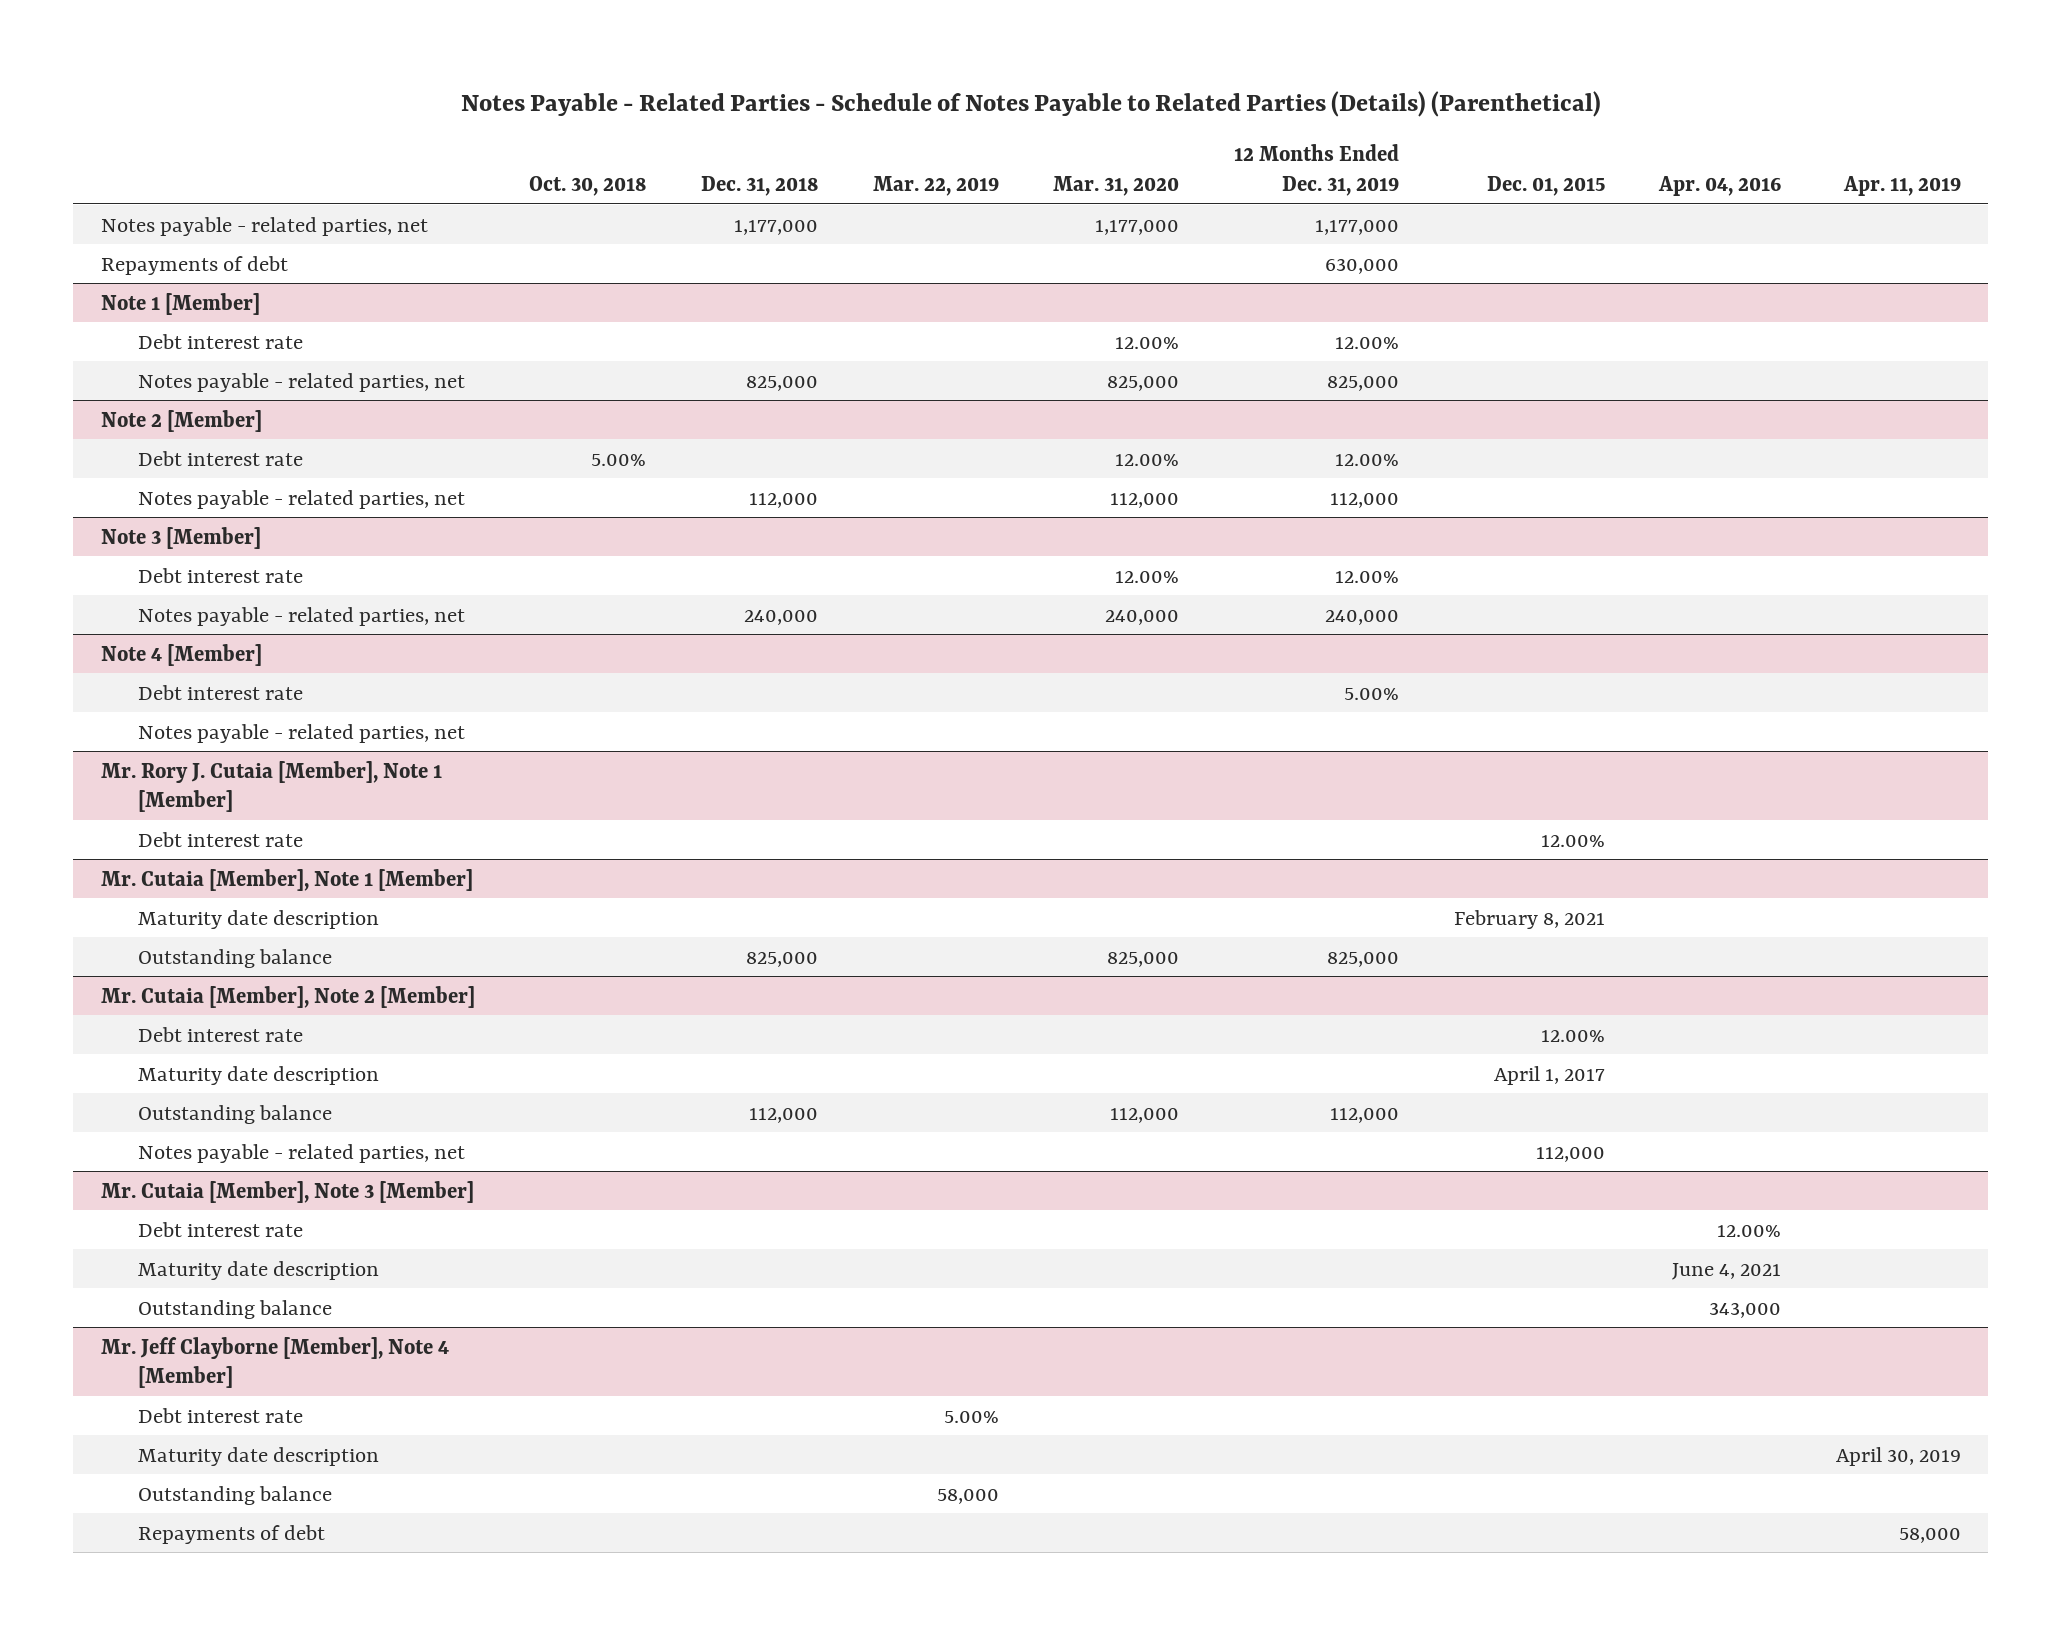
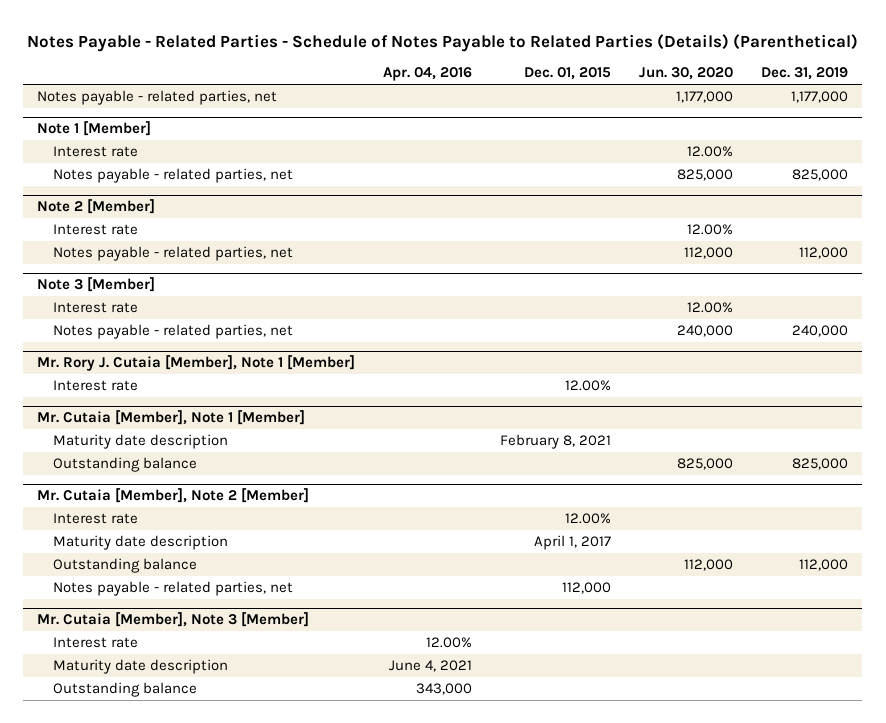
[529,176,647,197] Oct. 30, 2018 -> none
[700,176,818,197] Dec. 31, 2018 -> none
[872,176,999,197] Mar. 22, 2019 -> none
[1053,176,1180,197] Mar. 31, 2020 -> none
[1233,144,1399,197] 12 Months Ended Dec. 31, 2019 -> none
[1842,176,1961,197] Apr. 11, 2019 -> none
none -> [639,67,734,81] Jun. 30, 2020
none -> [761,67,849,81] Dec. 31, 2019
[100,255,288,275] Repayments of debt -> none
[138,333,304,349] Debt interest rate -> [53,146,139,158] Interest rate
[138,450,304,466] Debt interest rate -> [53,224,139,236] Interest rate
[138,567,304,583] Debt interest rate -> [53,302,139,314] Interest rate
[100,643,262,666] Note 4 [Member] -> none
[138,684,304,700] Debt interest rate -> none
[138,723,466,743] Notes payable - related parties, net -> none
[138,831,304,847] Debt interest rate -> [53,380,139,392] Interest rate
[138,1026,304,1042] Debt interest rate -> [53,513,139,525] Interest rate
[138,1221,304,1237] Debt interest rate -> [53,637,139,649] Interest rate
[100,1336,449,1389] Mr. Jeff Clayborne [Member], Note 4 [Member] -> none
[138,1407,304,1423] Debt interest rate -> none
[138,1446,380,1466] Maturity date description -> none
[138,1485,333,1505] Outstanding balance -> none
[138,1524,326,1544] Repayments of debt -> none

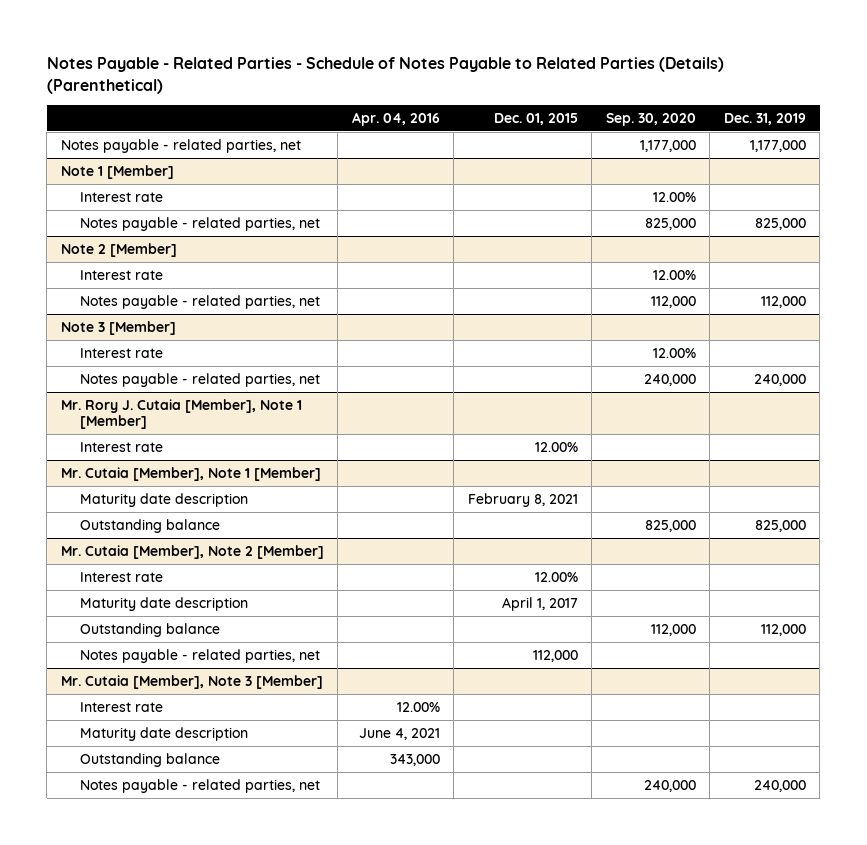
[639,67,734,81] Jun. 30, 2020 -> none
none -> [605,112,696,126] Sep. 30, 2020
none -> [80,778,321,793] Notes payable - related parties, net

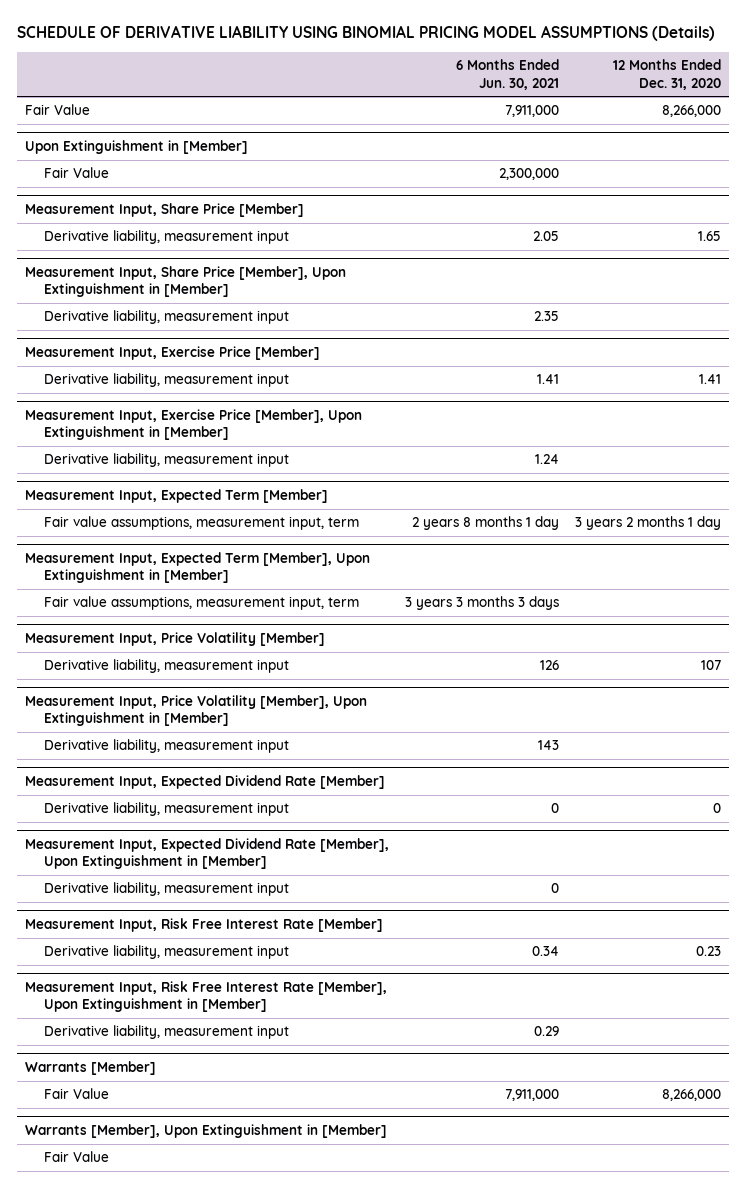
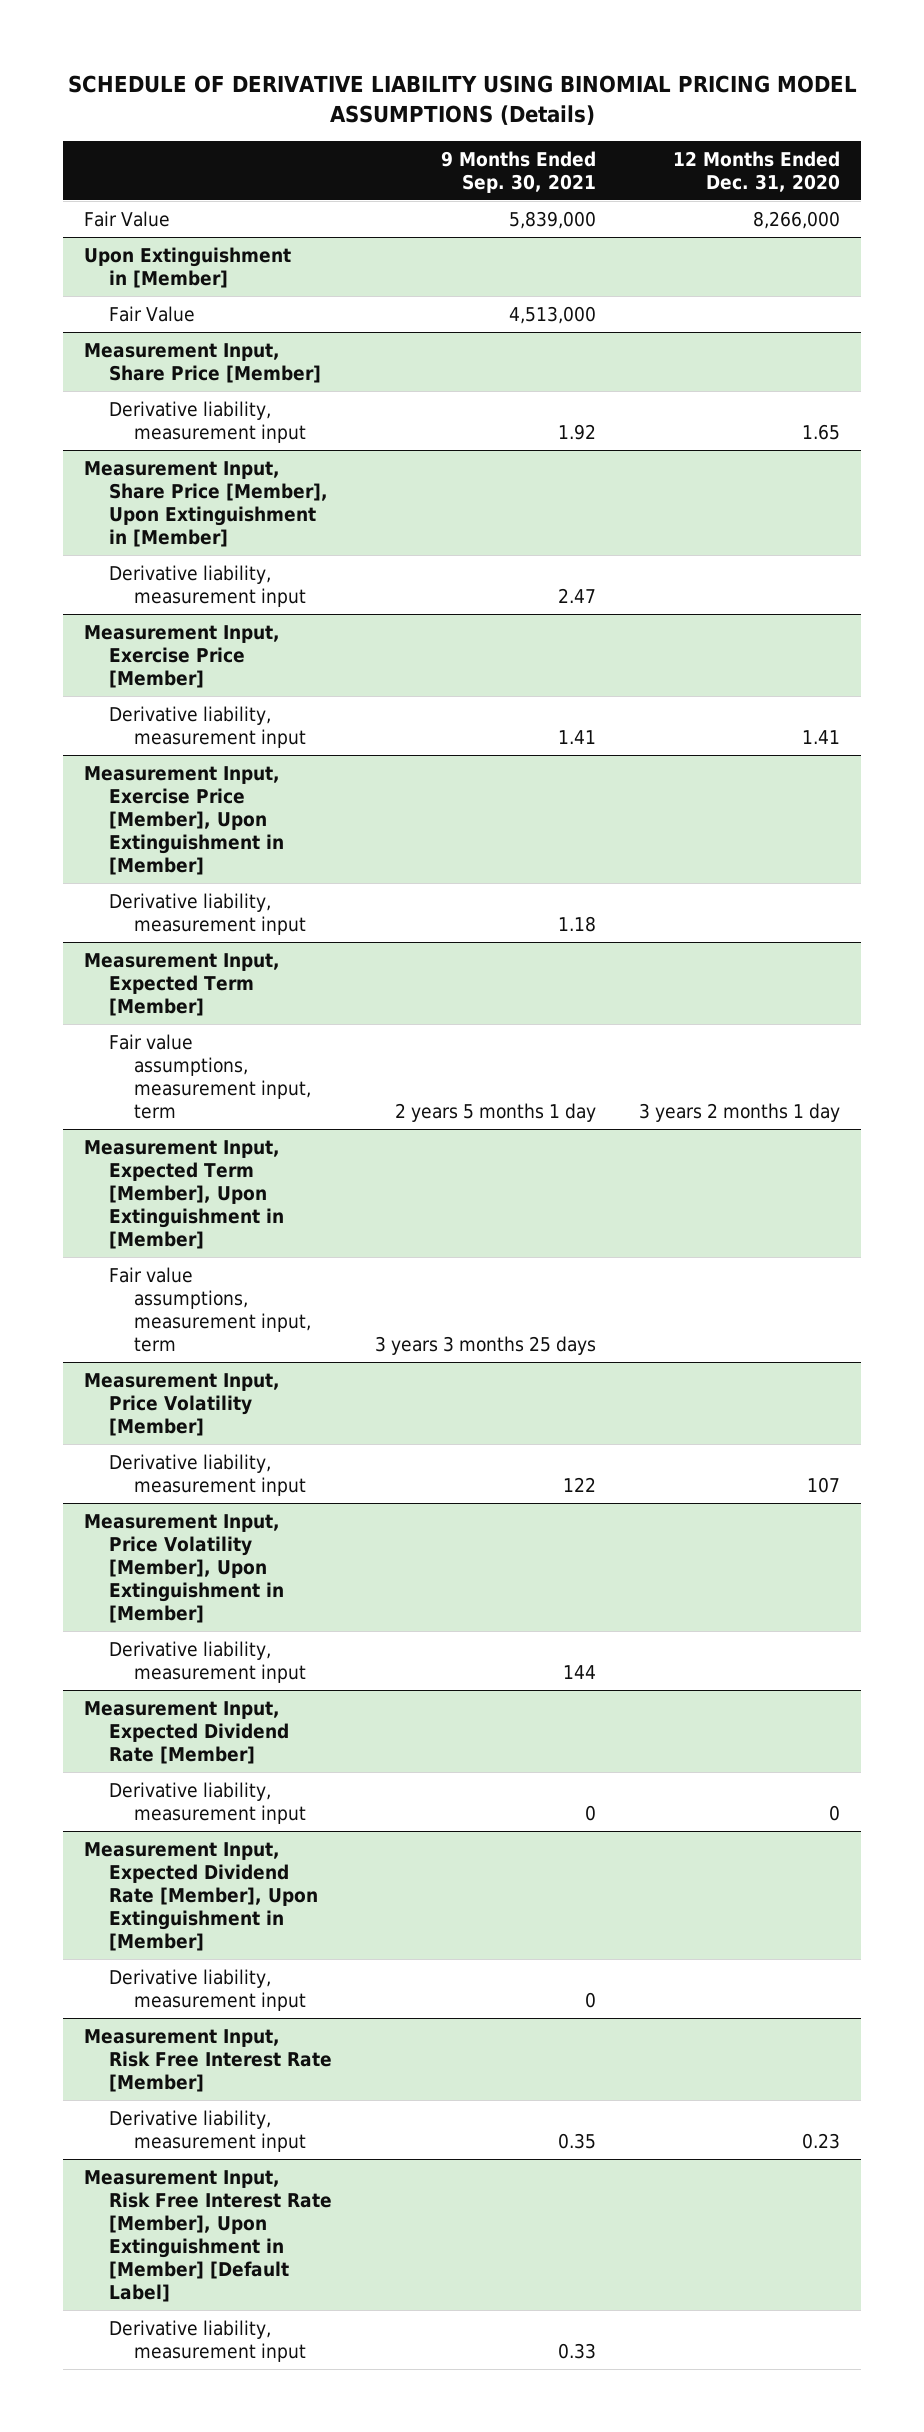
[456,59,560,90] 6 Months Ended Jun. 30, 2021 -> none
none -> [440,151,596,194] 9 Months Ended Sep. 30, 2021
[25,981,388,1013] Measurement Input, Risk Free Interest Rate [Member], Upon Extinguishment in [Member] -> [84,2169,333,2302] Measurement Input, Risk Free Interest Rate [Member], Upon Extinguishment in [Member] [Default Label]
[25,1061,157,1076] Warrants [Member] -> none
[44,1088,110,1100] Fair Value -> none
[25,1124,388,1139] Warrants [Member], Upon Extinguishment in [Member] -> none
[44,1151,110,1163] Fair Value -> none

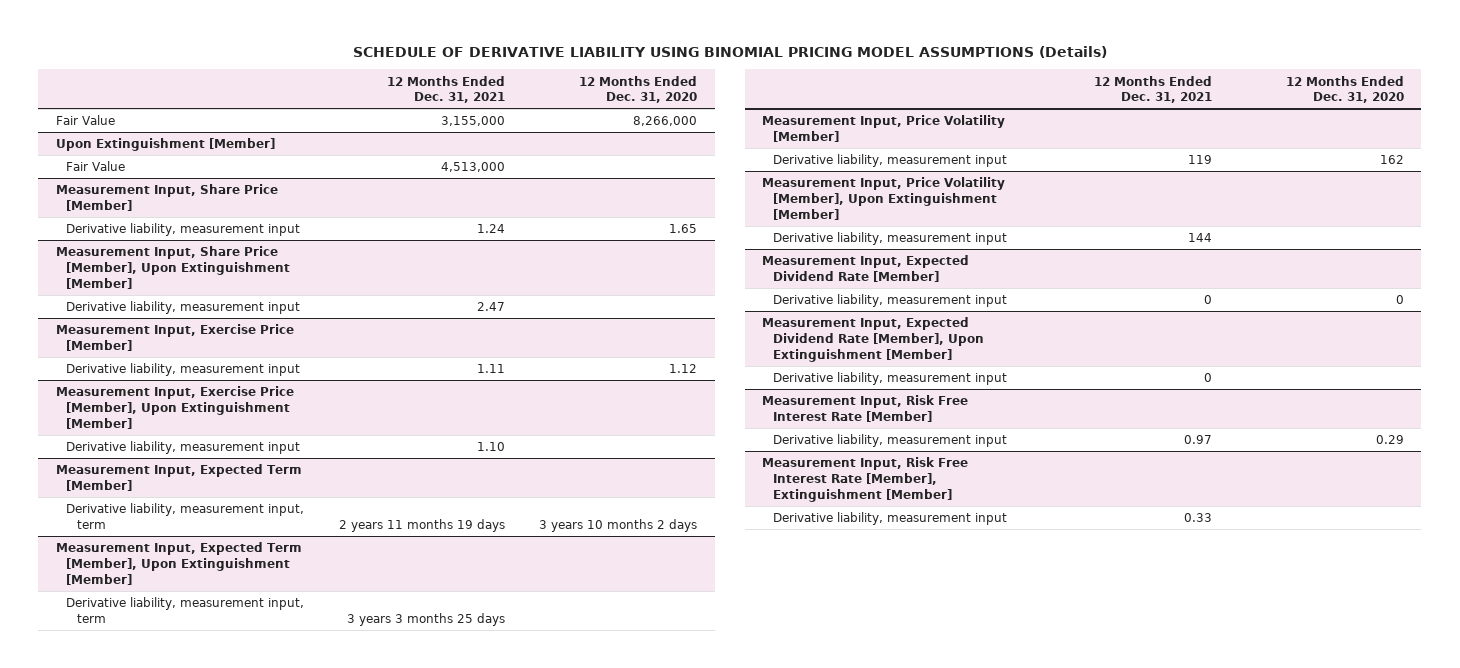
[440,151,596,194] 9 Months Ended Sep. 30, 2021 -> none
none -> [386,75,505,104] 12 Months Ended Dec. 31, 2021
[84,246,292,288] Upon Extinguishment in [Member] -> [55,138,275,152] Upon Extinguishment [Member]
[84,460,329,547] Measurement Input, Share Price [Member], Upon Extinguishment in [Member] -> [55,246,291,289] Measurement Input, Share Price [Member], Upon Extinguishment [Member]
[801,729,840,744] 1.41 -> [669,364,698,374] 1.12
[84,765,285,875] Measurement Input, Exercise Price [Member], Upon Extinguishment in [Member] -> [55,386,294,429] Measurement Input, Exercise Price [Member], Upon Extinguishment [Member]
[109,1033,311,1119] Fair value assumptions, measurement input, term -> [66,503,305,529] Derivative liability, measurement input, term
[638,1102,840,1122] 3 years 2 months 1 day -> [539,518,698,532] 3 years 10 months 2 days
[84,1139,285,1249] Measurement Input, Expected Term [Member], Upon Extinguishment in [Member] -> [55,542,302,585] Measurement Input, Expected Term [Member], Upon Extinguishment [Member]
[109,1266,311,1352] Fair value assumptions, measurement input, term -> [66,597,305,623] Derivative liability, measurement input, term
[806,1476,840,1493] 107 -> [1380,155,1405,165] 162
[84,1513,285,1623] Measurement Input, Price Volatility [Member], Upon Extinguishment in [Member] -> [762,177,1006,220] Measurement Input, Price Volatility [Member], Upon Extinguishment [Member]
[84,1841,319,1951] Measurement Input, Expected Dividend Rate [Member], Upon Extinguishment in [Member] -> [762,317,985,362] Measurement Input, Expected Dividend Rate [Member], Upon Extinguishment [Member]
[801,2132,840,2149] 0.23 -> [1376,435,1405,445] 0.29
[84,2169,333,2302] Measurement Input, Risk Free Interest Rate [Member], Upon Extinguishment in [Member] [Default Label] -> [762,457,969,502] Measurement Input, Risk Free Interest Rate [Member], Extinguishment [Member]

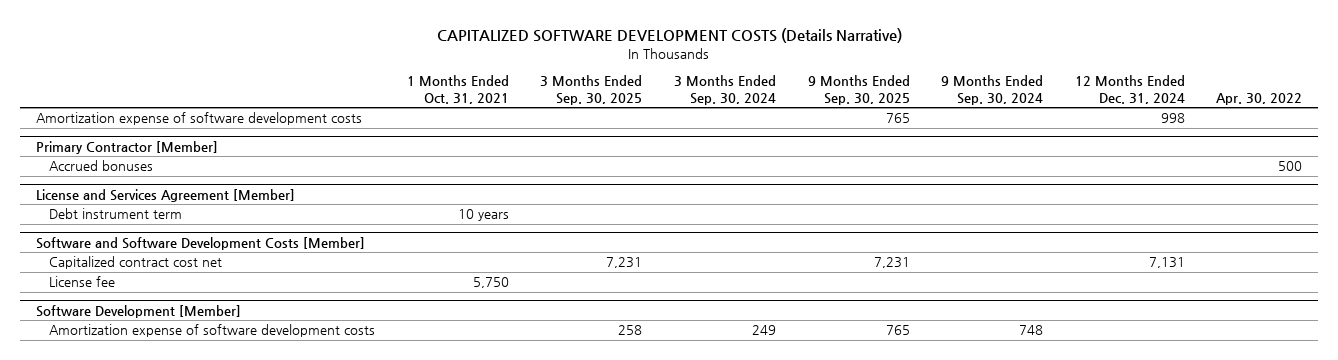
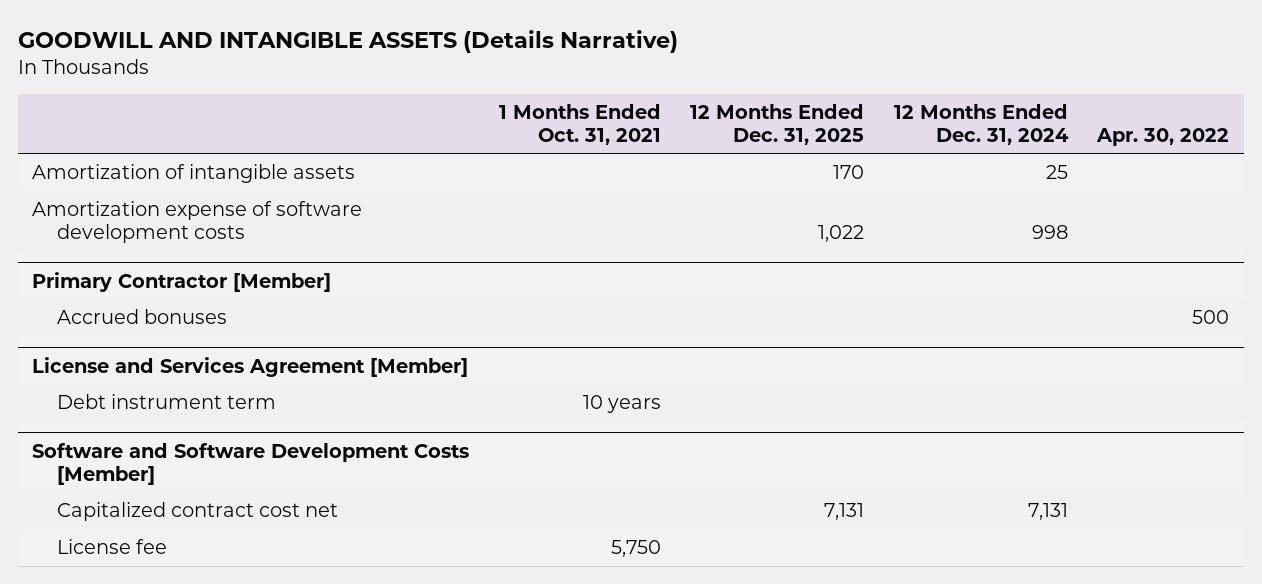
[437,28,903,44] CAPITALIZED SOFTWARE DEVELOPMENT COSTS (Details Narrative) -> [17,29,678,53] GOODWILL AND INTANGIBLE ASSETS (Details Narrative)
[540,75,643,105] 3 Months Ended Sep. 30, 2025 -> none
[674,75,777,105] 3 Months Ended Sep. 30, 2024 -> none
[807,75,910,105] 9 Months Ended Sep. 30, 2025 -> none
[941,75,1044,105] 9 Months Ended Sep. 30, 2024 -> none
none -> [690,103,865,145] 12 Months Ended Dec. 31, 2025
none -> [32,164,356,184] Amortization of intangible assets
[35,304,241,318] Software Development [Member] -> none
[49,324,376,338] Amortization expense of software development costs -> none

